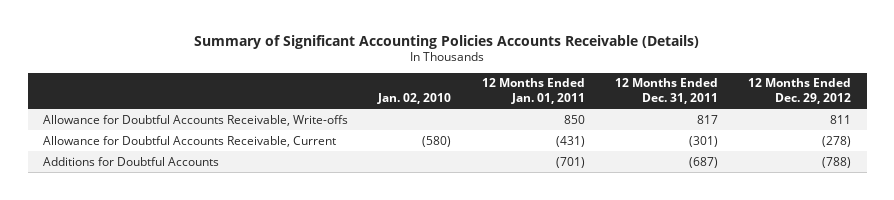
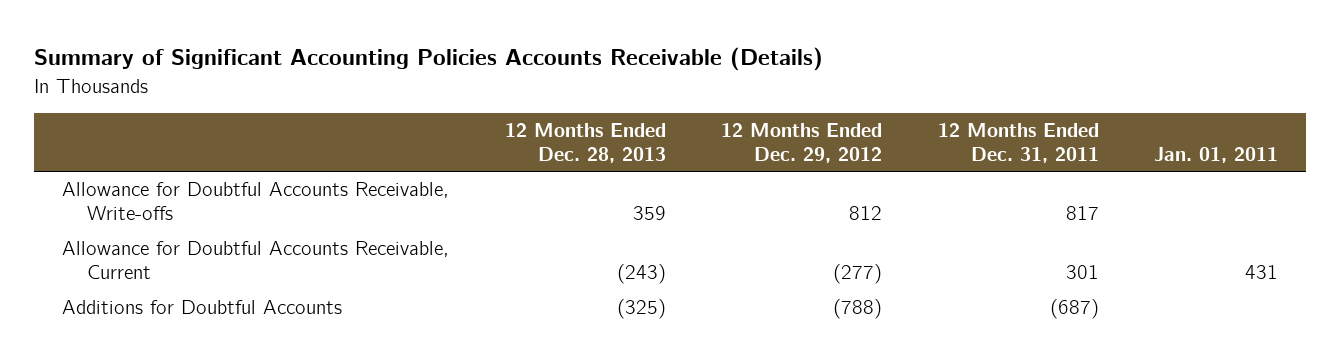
[377,93,452,105] Jan. 02, 2010 -> none
[481,78,585,105] 12 Months Ended Jan. 01, 2011 -> none
none -> [504,122,666,163] 12 Months Ended Dec. 28, 2013
none -> [1154,146,1279,163] Jan. 01, 2011
[830,114,852,124] 811 -> [849,206,883,221] 812
[688,135,718,147] (301) -> [1065,265,1099,280] 301
[822,135,852,147] (278) -> [833,264,883,285] (277)

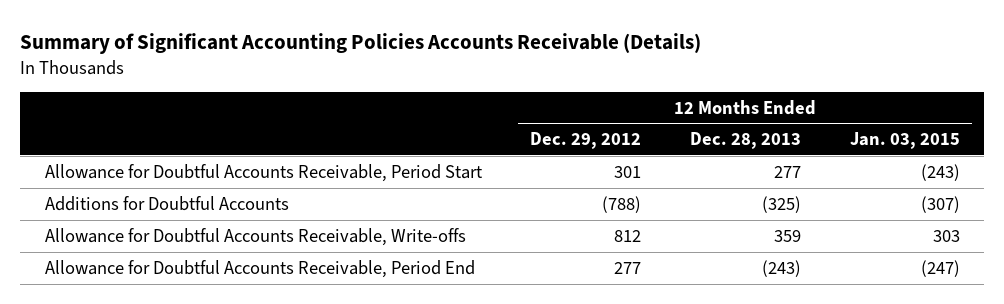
[937,122,1099,163] 12 Months Ended Dec. 31, 2011 -> none
[1154,146,1279,163] Jan. 01, 2011 -> none
none -> [849,132,960,150] Jan. 03, 2015
[62,241,450,280] Allowance for Doubtful Accounts Receivable, Current -> [44,163,483,182] Allowance for Doubtful Accounts Receivable, Period Start
[616,264,666,285] (243) -> [774,165,802,178] 277
[833,264,883,285] (277) -> [614,165,642,178] 301
[62,182,450,221] Allowance for Doubtful Accounts Receivable, Write-offs -> [44,227,466,246] Allowance for Doubtful Accounts Receivable, Write-offs
none -> [44,259,475,278] Allowance for Doubtful Accounts Receivable, Period End

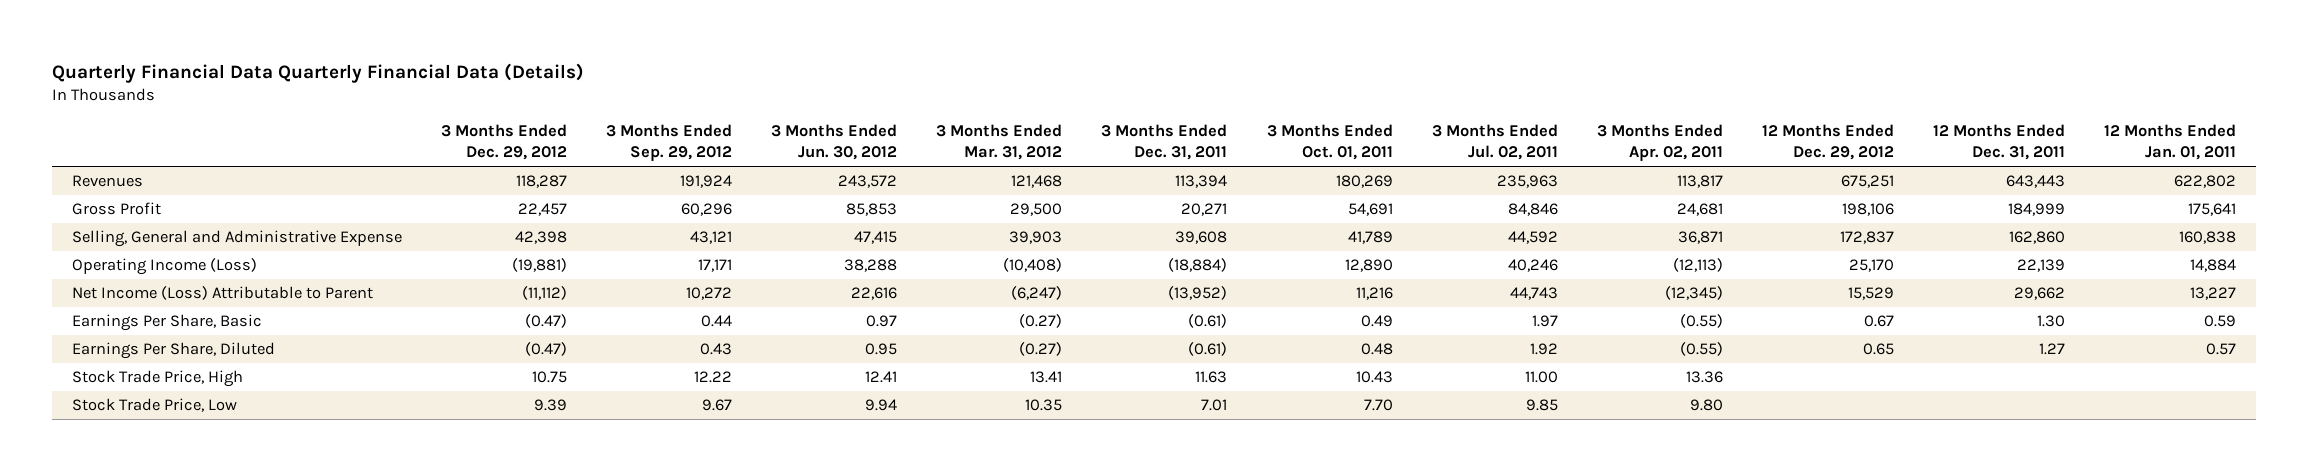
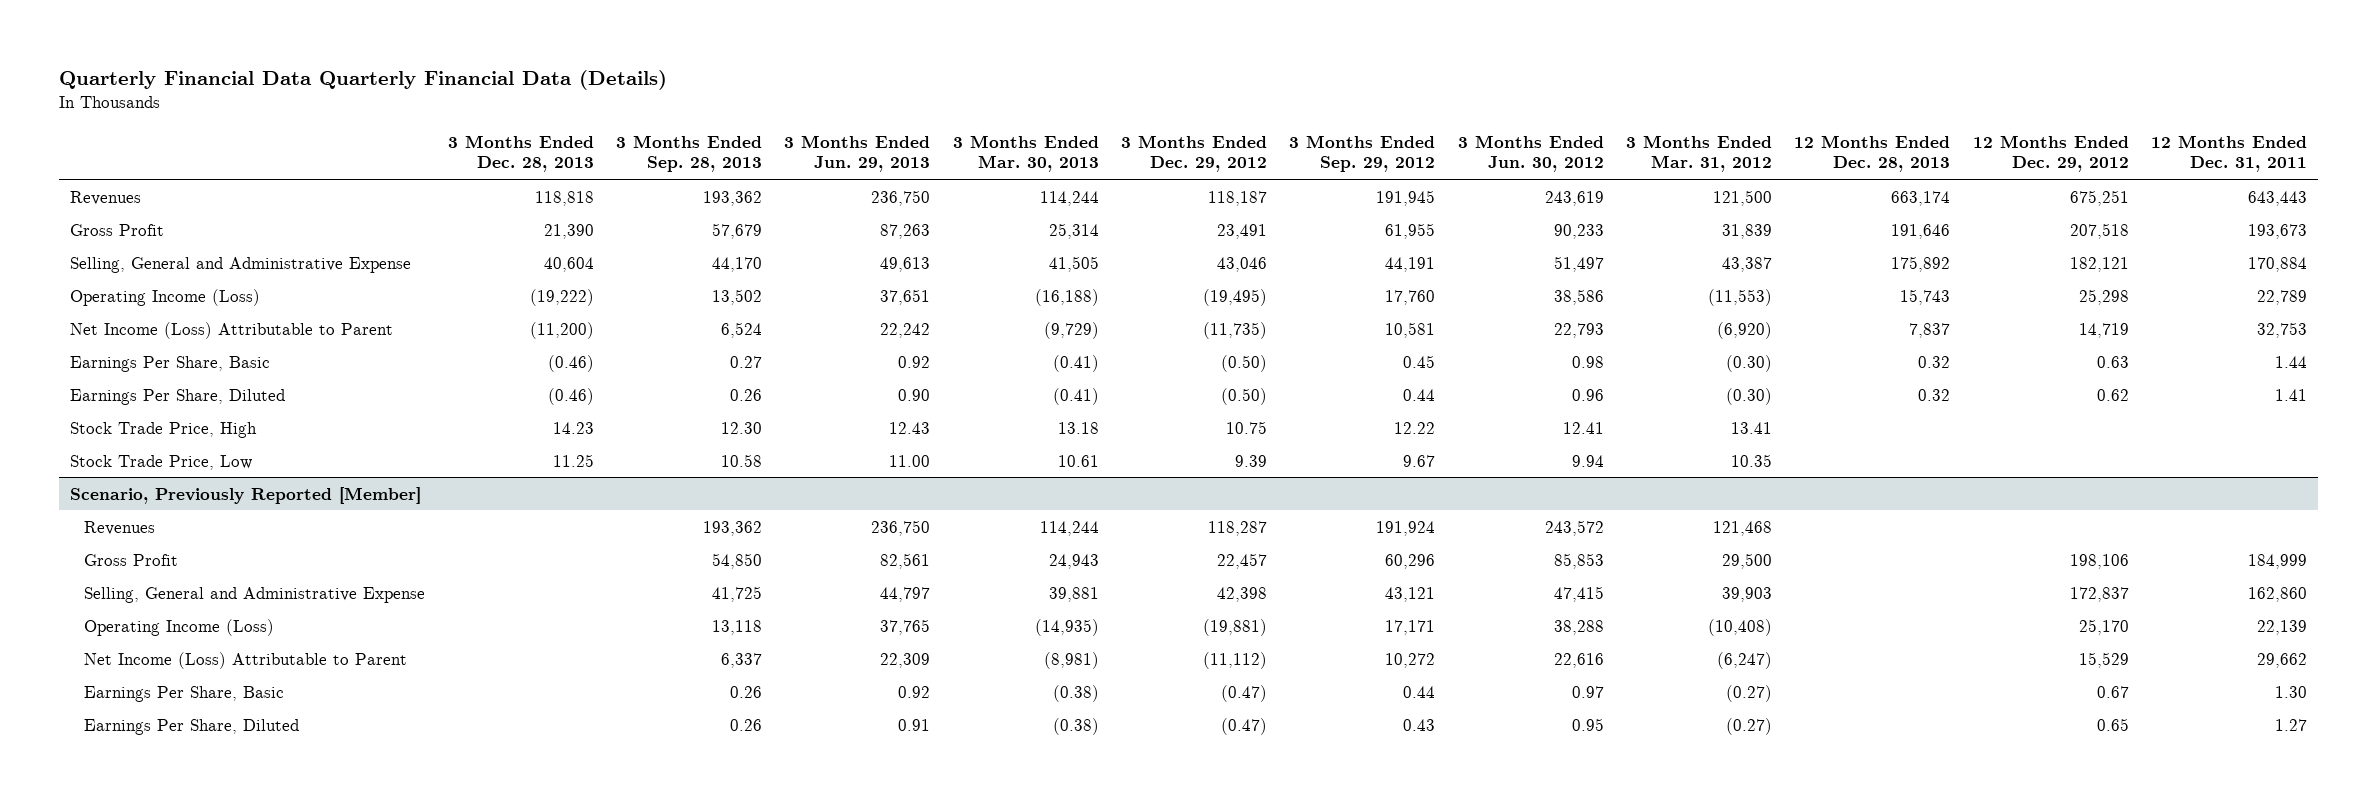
[1101,123,1228,161] 3 Months Ended Dec. 31, 2011 -> none
[1266,123,1393,161] 3 Months Ended Oct. 01, 2011 -> none
[1431,123,1558,161] 3 Months Ended Jul. 02, 2011 -> none
[1596,123,1723,162] 3 Months Ended Apr. 02, 2011 -> none
[2104,123,2237,161] 12 Months Ended Jan. 01, 2011 -> none
none -> [447,134,594,173] 3 Months Ended Dec. 28, 2013
none -> [616,134,763,173] 3 Months Ended Sep. 28, 2013
none -> [784,134,931,173] 3 Months Ended Jun. 29, 2013
none -> [952,134,1099,173] 3 Months Ended Mar. 30, 2013
none -> [1794,134,1951,173] 12 Months Ended Dec. 28, 2013
[515,175,567,189] 118,287 -> [1208,190,1268,206] 118,187
[679,175,732,189] 191,924 -> [1376,189,1436,206] 191,945
[838,175,898,189] 243,572 -> [1544,190,1604,206] 243,619
[1011,175,1063,189] 121,468 -> [1713,189,1773,206] 121,500
none -> [69,223,164,236] Gross Profit
none -> [69,256,411,273] Selling, General and Administrative Expense
none -> [69,288,260,306] Operating Income (Loss)
none -> [69,321,393,339] Net Income (Loss) Attributable to Parent
none -> [69,355,270,372] Earnings Per Share, Basic
none -> [69,388,285,405] Earnings Per Share, Diluted
[71,370,243,388] Stock Trade Price, High -> [69,421,257,438] Stock Trade Price, High
[71,398,237,413] Stock Trade Price, Low -> [69,454,252,470] Stock Trade Price, Low
none -> [69,486,421,504] Scenario, Previously Reported [Member]
none -> [84,520,156,535] Revenues

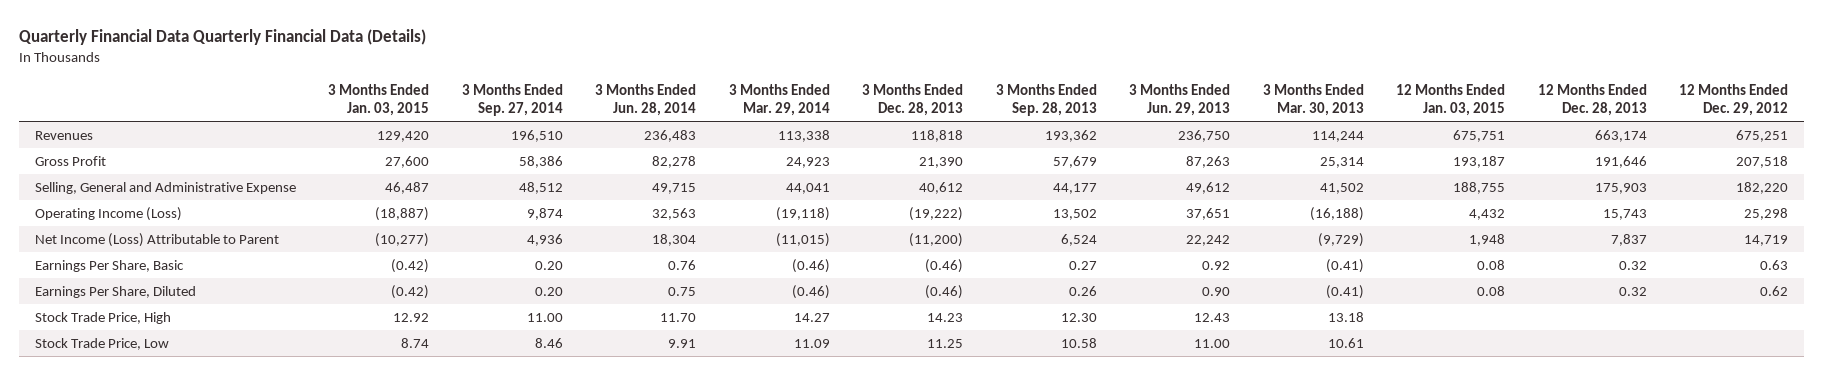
[1121,134,1268,173] 3 Months Ended Dec. 29, 2012 -> none
[1289,134,1436,173] 3 Months Ended Sep. 29, 2012 -> none
[1457,134,1604,173] 3 Months Ended Jun. 30, 2012 -> none
[1626,134,1773,173] 3 Months Ended Mar. 31, 2012 -> none
[2151,134,2308,173] 12 Months Ended Dec. 31, 2011 -> none
none -> [328,83,430,116] 3 Months Ended Jan. 03, 2015
none -> [461,83,563,116] 3 Months Ended Sep. 27, 2014
none -> [595,83,697,116] 3 Months Ended Jun. 28, 2014
none -> [728,83,830,116] 3 Months Ended Mar. 29, 2014
none -> [1396,83,1506,116] 12 Months Ended Jan. 03, 2015
[543,256,594,272] 40,604 -> [919,182,964,195] 40,612
[712,256,763,272] 44,170 -> [1052,183,1097,195] 44,177
[880,256,931,272] 49,613 -> [1186,182,1231,195] 49,612
[1048,255,1099,272] 41,505 -> [1319,183,1364,195] 41,502
[1891,255,1951,272] 175,892 -> [1594,183,1647,195] 175,903
[2069,256,2129,272] 182,121 -> [1736,182,1789,195] 182,220
[69,486,421,504] Scenario, Previously Reported [Member] -> none
[84,520,156,535] Revenues -> none
[84,553,179,566] Gross Profit -> none
[84,586,426,603] Selling, General and Administrative Expense -> none
[84,618,275,636] Operating Income (Loss) -> none
[84,651,408,669] Net Income (Loss) Attributable to Parent -> none
[84,685,285,702] Earnings Per Share, Basic -> none
[84,718,300,735] Earnings Per Share, Diluted -> none

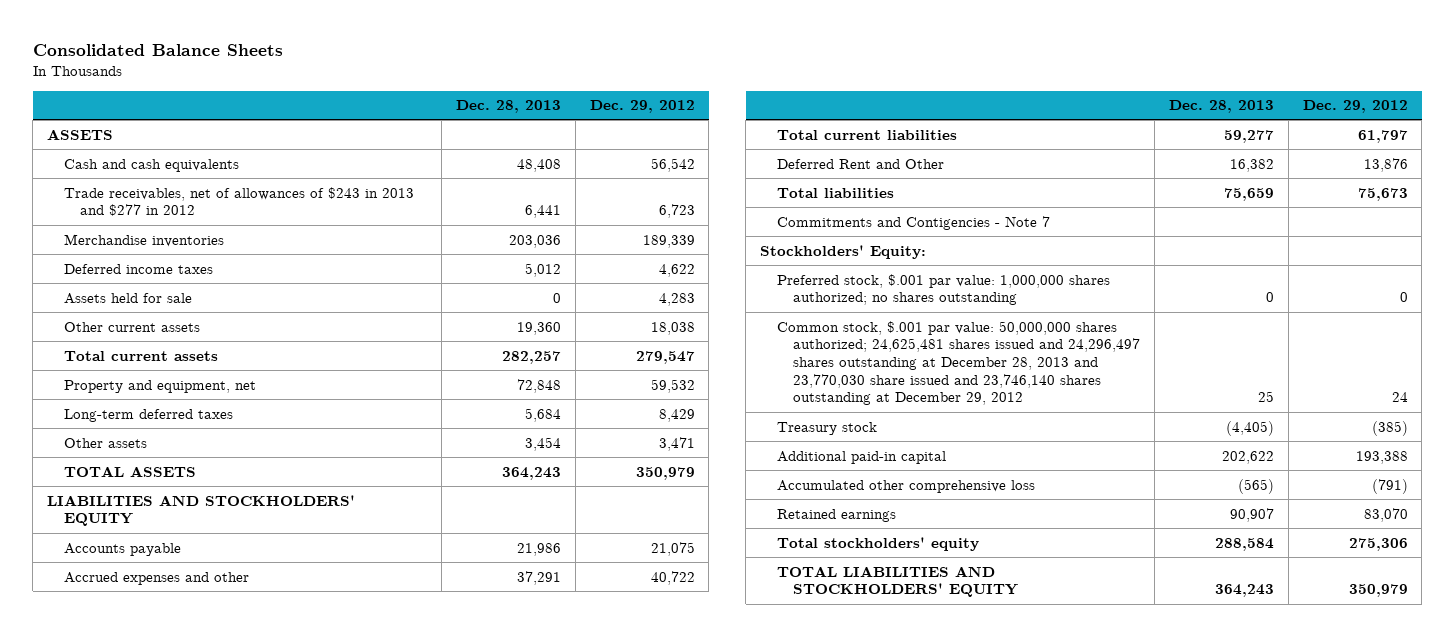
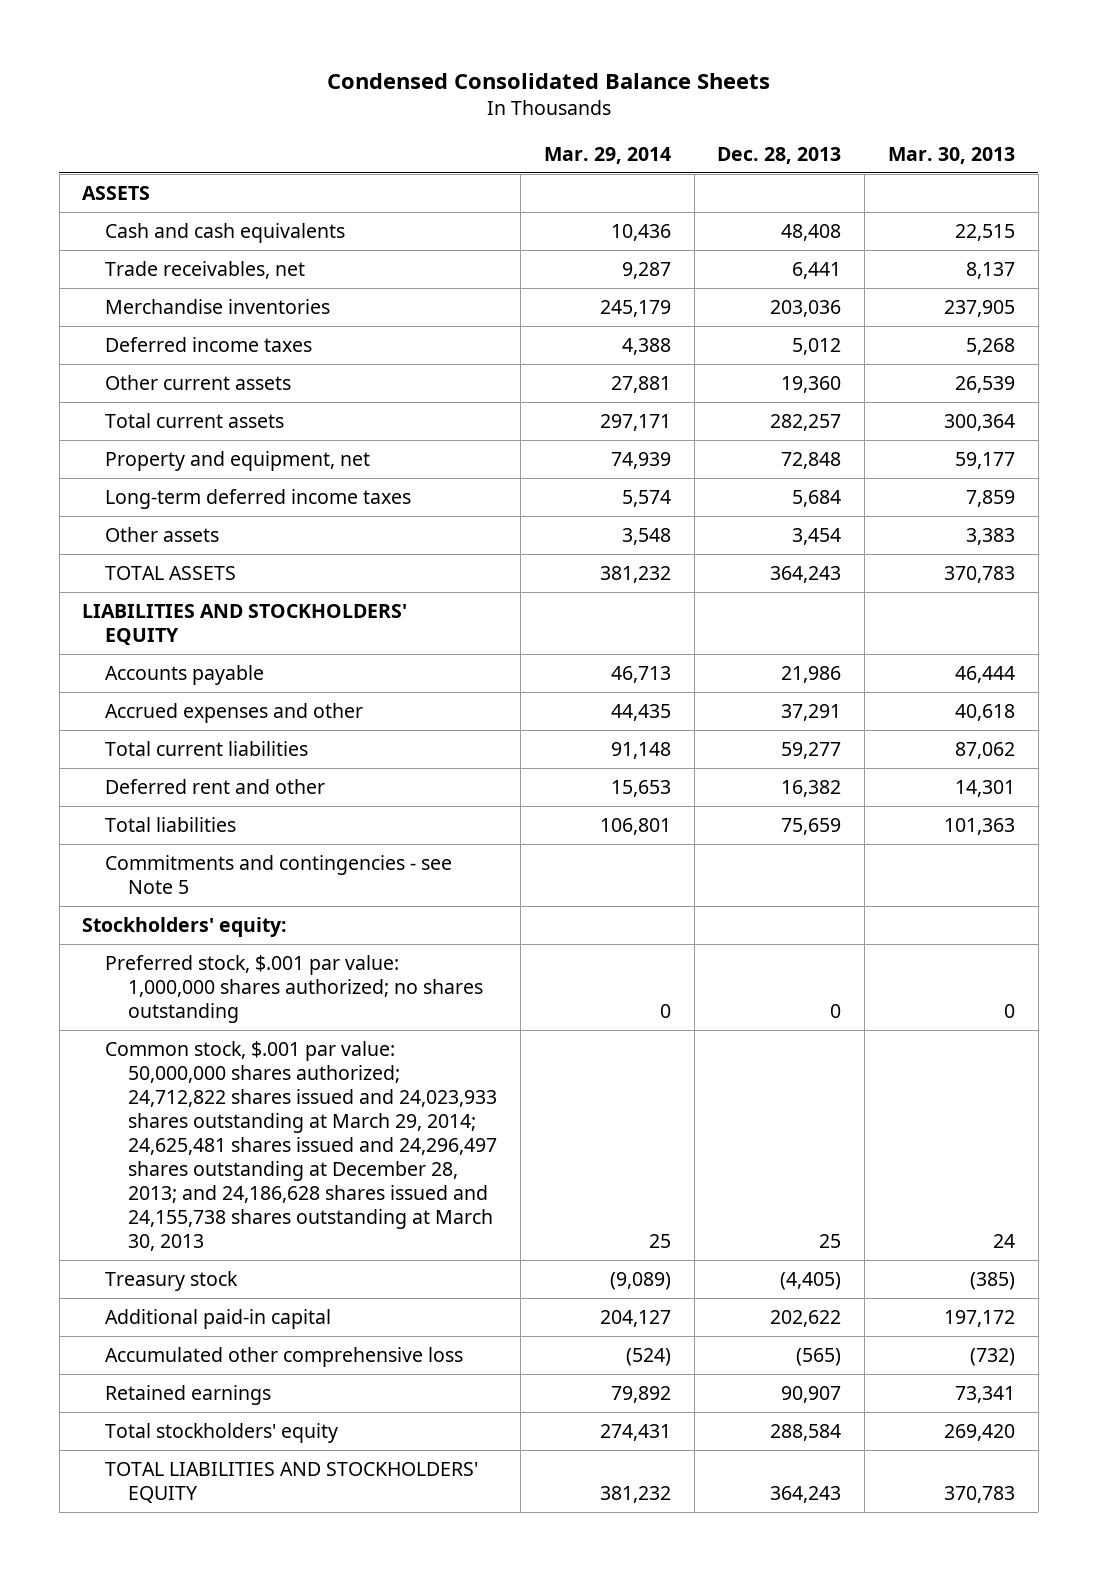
[32,43,283,56] Consolidated Balance Sheets -> [326,73,770,90] Condensed Consolidated Balance Sheets
[589,100,695,114] Dec. 29, 2012 -> none
none -> [543,146,671,164] Mar. 29, 2014
none -> [887,146,1015,164] Mar. 30, 2013
[63,186,414,217] Trade receivables, net of allowances of $243 in 2013 and $277 in 2012 -> [105,261,306,280] Trade receivables, net
[63,292,192,304] Assets held for sale -> none
[63,408,233,422] Long-term deferred taxes -> [105,489,412,510] Long-term deferred income taxes
[776,158,944,169] Deferred Rent and Other -> [105,779,326,795] Deferred rent and other
[776,215,1050,230] Commitments and Contigencies - Note 7 -> [105,855,453,895] Commitments and contingencies - see Note 5
[760,244,927,259] Stockholders' Equity: -> [82,917,288,938] Stockholders' equity:
[776,320,1140,406] Common stock, $.001 par value: 50,000,000 shares authorized; 24,625,481 shares issued and 24,296,497 shares outstanding at December 28, 2013 and 23,770,030 share issued and 23,746,140 shares outstanding at December 29, 2012 -> [105,1041,498,1252] Common stock, $.001 par value: 50,000,000 shares authorized; 24,712,822 shares issued and 24,023,933 shares outstanding at March 29, 2014; 24,625,481 shares issued and 24,296,497 shares outstanding at December 28, 2013; and 24,186,628 shares issued and 24,155,738 shares outstanding at March 30, 2013

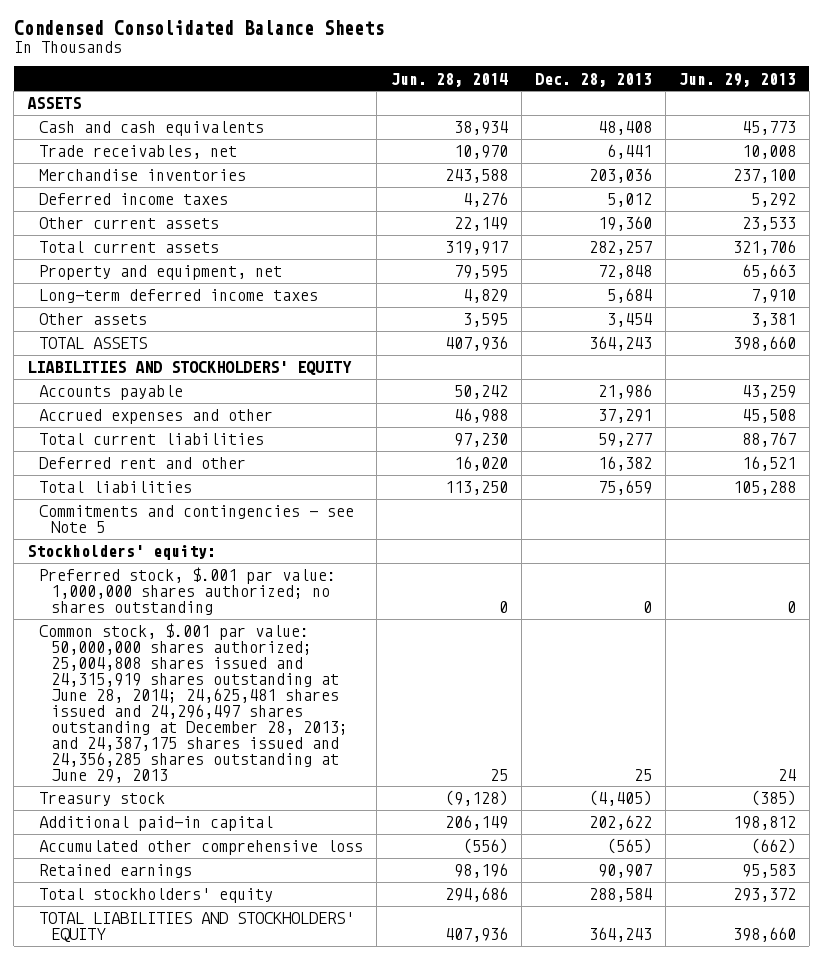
[543,146,671,164] Mar. 29, 2014 -> none
[887,146,1015,164] Mar. 30, 2013 -> none
none -> [390,72,508,87] Jun. 28, 2014
none -> [678,72,796,87] Jun. 29, 2013
[105,1041,498,1252] Common stock, $.001 par value: 50,000,000 shares authorized; 24,712,822 shares issued and 24,023,933 shares outstanding at March 29, 2014; 24,625,481 shares issued and 24,296,497 shares outstanding at December 28, 2013; and 24,186,628 shares issued and 24,155,738 shares outstanding at March 30, 2013 -> [39,623,349,783] Common stock, $.001 par value: 50,000,000 shares authorized; 25,004,808 shares issued and 24,315,919 shares outstanding at June 28, 2014; 24,625,481 shares issued and 24,296,497 shares outstanding at December 28, 2013; and 24,387,175 shares issued and 24,356,285 shares outstanding at June 29, 2013

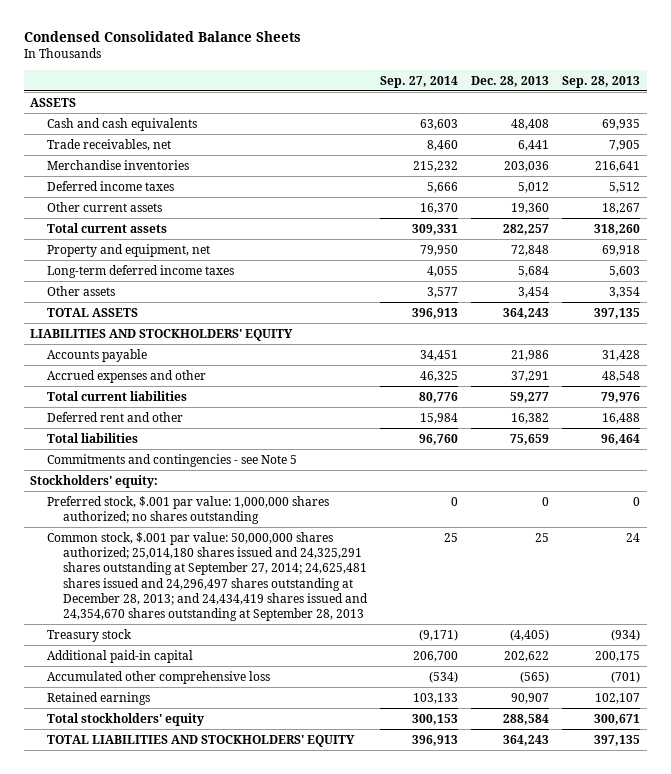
[390,72,508,87] Jun. 28, 2014 -> none
[678,72,796,87] Jun. 29, 2013 -> none
none -> [380,75,459,88] Sep. 27, 2014
none -> [562,75,641,88] Sep. 28, 2013
[39,623,349,783] Common stock, $.001 par value: 50,000,000 shares authorized; 25,004,808 shares issued and 24,315,919 shares outstanding at June 28, 2014; 24,625,481 shares issued and 24,296,497 shares outstanding at December 28, 2013; and 24,387,175 shares issued and 24,356,285 shares outstanding at June 29, 2013 -> [46,531,369,622] Common stock, $.001 par value: 50,000,000 shares authorized; 25,014,180 shares issued and 24,325,291 shares outstanding at September 27, 2014; 24,625,481 shares issued and 24,296,497 shares outstanding at December 28, 2013; and 24,434,419 shares issued and 24,354,670 shares outstanding at September 28, 2013

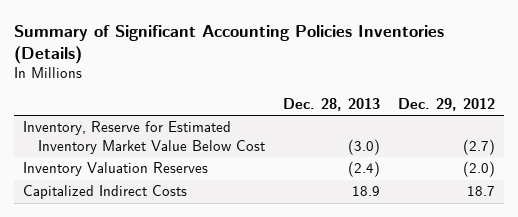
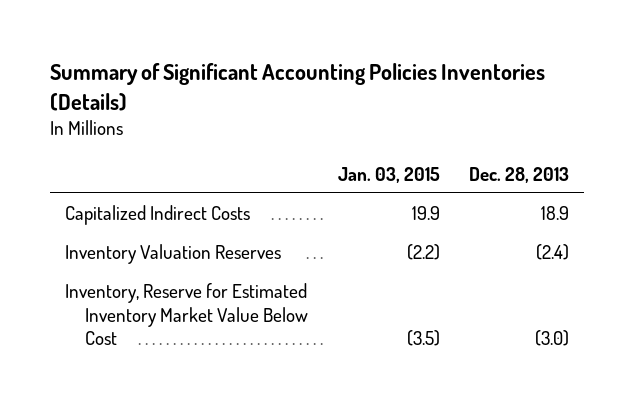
[398,98,496,112] Dec. 29, 2012 -> none
none -> [337,166,440,183] Jan. 03, 2015
[23,162,209,177] Inventory Valuation Reserves -> [65,244,282,265] Inventory Valuation Reserves
[23,121,265,154] Inventory, Reserve for Estimated Inventory Market Value Below Cost -> [65,283,309,346] Inventory, Reserve for Estimated Inventory Market Value Below Cost

